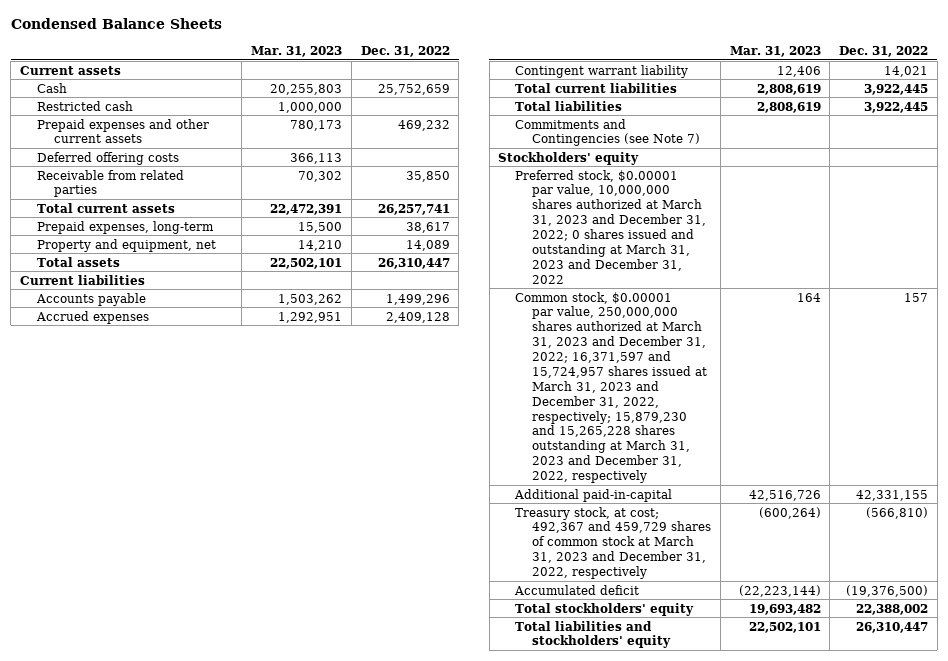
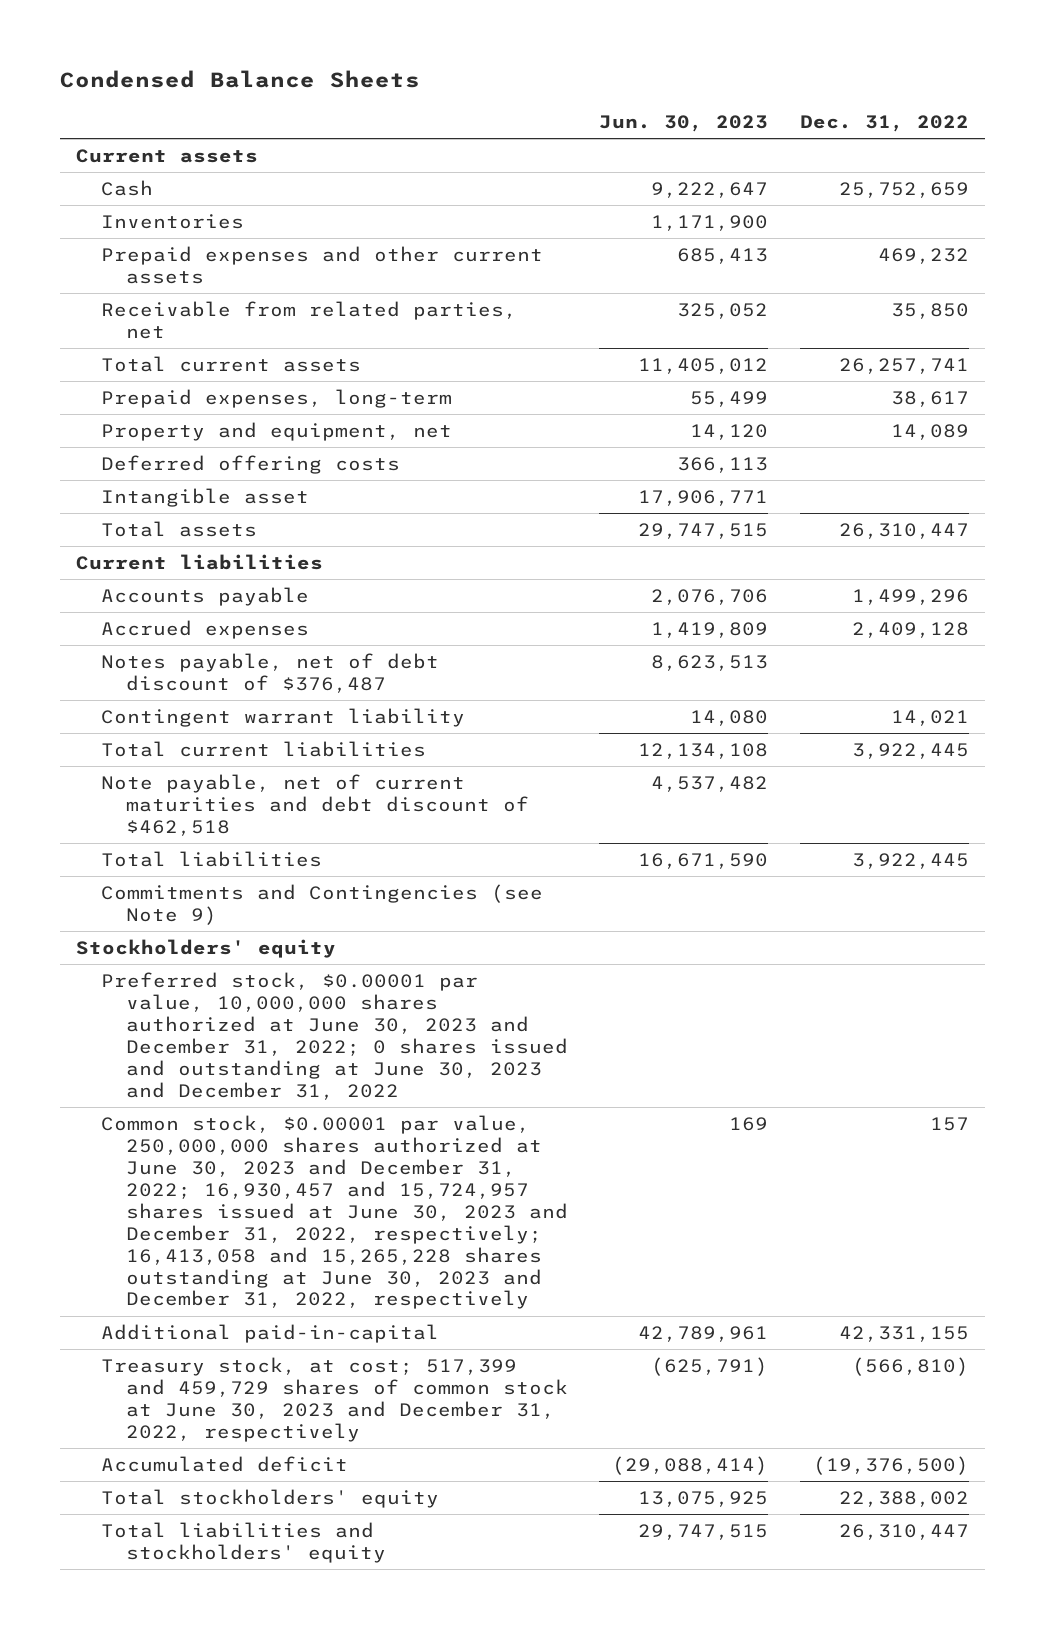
[251,45,343,57] Mar. 31, 2023 -> none
none -> [599,115,769,133] Jun. 30, 2023
[36,100,133,111] Restricted cash -> none
none -> [100,213,244,229] Inventories
[36,169,184,198] Receivable from related parties -> [100,300,517,339] Receivable from related parties, net
[36,151,179,165] Deferred offering costs -> [100,454,400,474] Deferred offering costs
none -> [100,487,309,507] Intangible asset
none -> [100,652,439,693] Notes payable, net of debt discount of $376,487
none -> [100,773,529,836] Note payable, net of current maturities and debt discount of $462,518
[515,118,701,147] Commitments and Contingencies (see Note 7) -> [100,883,543,925] Commitments and Contingencies (see Note 9)
[515,169,707,284] Preferred stock, $0.00001 par value, 10,000,000 shares authorized at March 31, 2023 and December 31, 2022; 0 shares issued and outstanding at March 31, 2023 and December 31, 2022 -> [100,971,568,1100] Preferred stock, $0.00001 par value, 10,000,000 shares authorized at June 30, 2023 and December 31, 2022; 0 shares issued and outstanding at June 30, 2023 and December 31, 2022
[515,291,708,484] Common stock, $0.00001 par value, 250,000,000 shares authorized at March 31, 2023 and December 31, 2022; 16,371,597 and 15,724,957 shares issued at March 31, 2023 and December 31, 2022, respectively; 15,879,230 and 15,265,228 shares outstanding at March 31, 2023 and December 31, 2022, respectively -> [100,1114,568,1310] Common stock, $0.00001 par value, 250,000,000 shares authorized at June 30, 2023 and December 31, 2022; 16,930,457 and 15,724,957 shares issued at June 30, 2023 and December 31, 2022, respectively; 16,413,058 and 15,265,228 shares outstanding at June 30, 2023 and December 31, 2022, respectively
[515,506,712,580] Treasury stock, at cost; 492,367 and 459,729 shares of common stock at March 31, 2023 and December 31, 2022, respectively -> [100,1356,568,1442] Treasury stock, at cost; 517,399 and 459,729 shares of common stock at June 30, 2023 and December 31, 2022, respectively

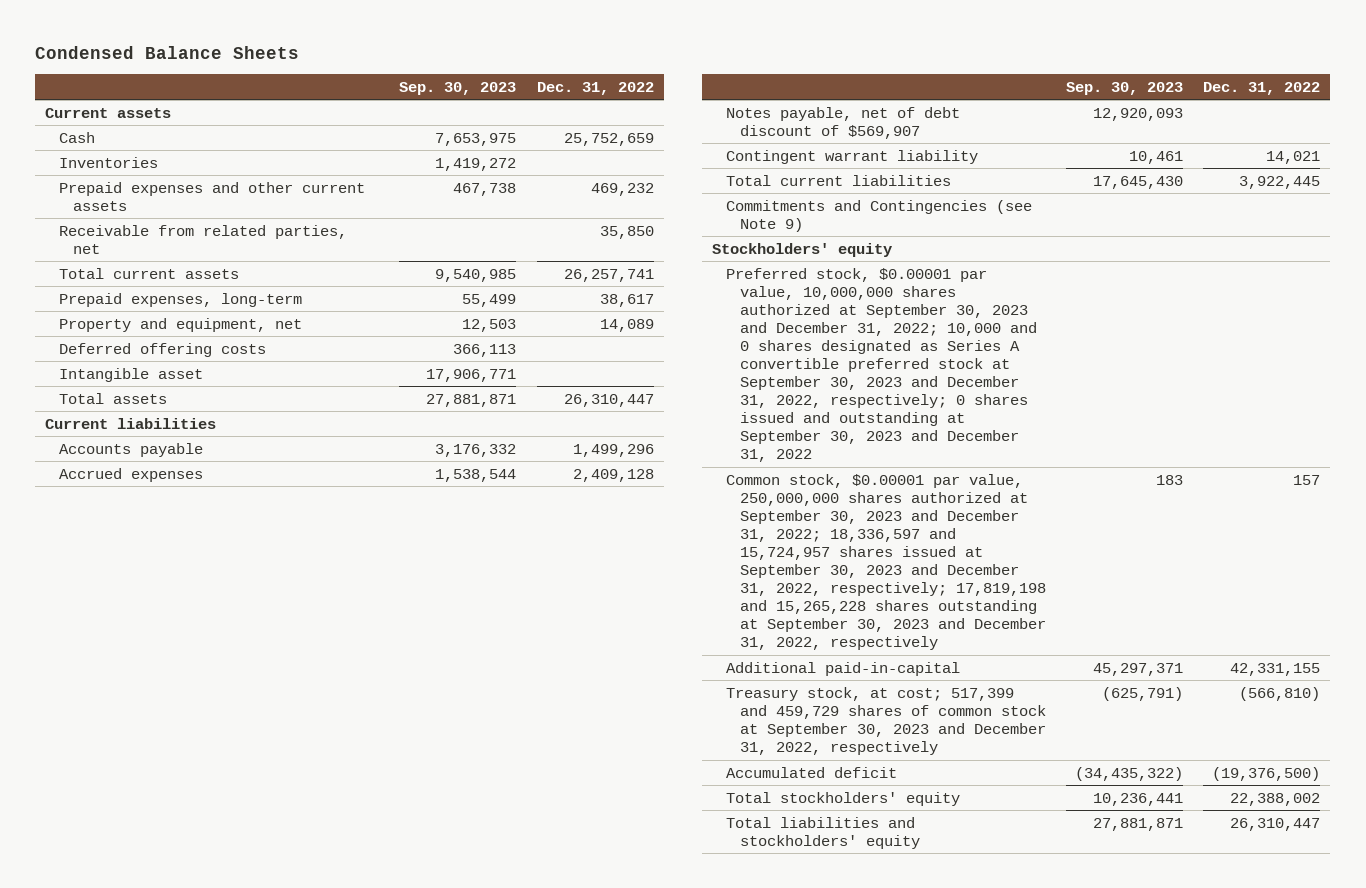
[599,115,769,133] Jun. 30, 2023 -> none
none -> [399,81,517,95] Sep. 30, 2023
[100,652,439,693] Notes payable, net of debt discount of $376,487 -> [725,106,960,139] Notes payable, net of debt discount of $569,907
[100,773,529,836] Note payable, net of current maturities and debt discount of $462,518 -> none
[100,850,322,867] Total liabilities -> none
[100,971,568,1100] Preferred stock, $0.00001 par value, 10,000,000 shares authorized at June 30, 2023 and December 31, 2022; 0 shares issued and outstanding at June 30, 2023 and December 31, 2022 -> [725,267,1037,463] Preferred stock, $0.00001 par value, 10,000,000 shares authorized at September 30, 2023 and December 31, 2022; 10,000 and 0 shares designated as Series A convertible preferred stock at September 30, 2023 and December 31, 2022, respectively; 0 shares issued and outstanding at September 30, 2023 and December 31, 2022
[100,1114,568,1310] Common stock, $0.00001 par value, 250,000,000 shares authorized at June 30, 2023 and December 31, 2022; 16,930,457 and 15,724,957 shares issued at June 30, 2023 and December 31, 2022, respectively; 16,413,058 and 15,265,228 shares outstanding at June 30, 2023 and December 31, 2022, respectively -> [725,473,1046,651] Common stock, $0.00001 par value, 250,000,000 shares authorized at September 30, 2023 and December 31, 2022; 18,336,597 and 15,724,957 shares issued at September 30, 2023 and December 31, 2022, respectively; 17,819,198 and 15,265,228 shares outstanding at September 30, 2023 and December 31, 2022, respectively
[100,1356,568,1442] Treasury stock, at cost; 517,399 and 459,729 shares of common stock at June 30, 2023 and December 31, 2022, respectively -> [725,686,1046,755] Treasury stock, at cost; 517,399 and 459,729 shares of common stock at September 30, 2023 and December 31, 2022, respectively

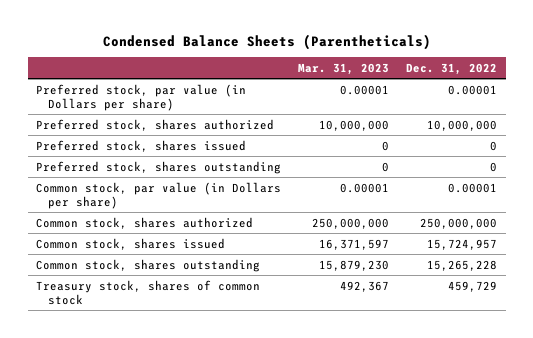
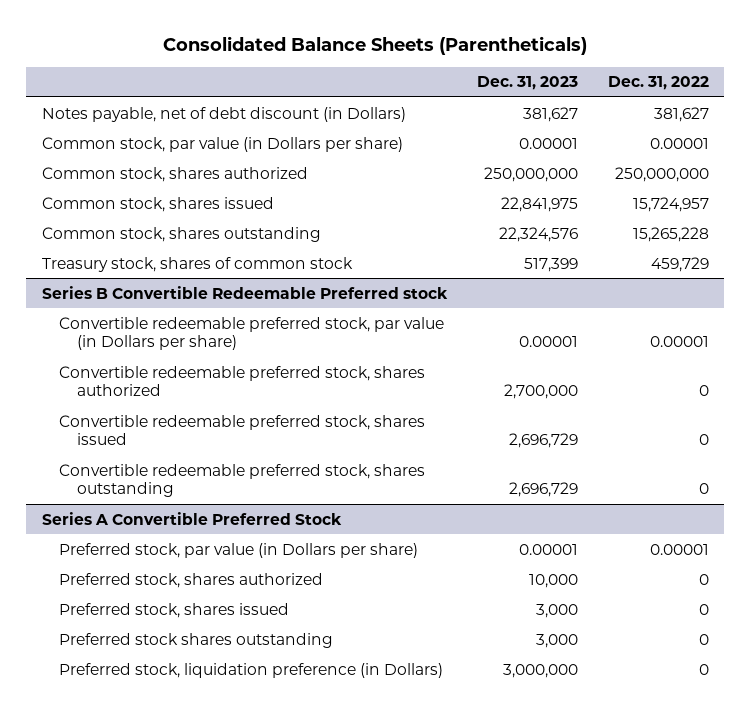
[102,33,431,50] Condensed Balance Sheets (Parentheticals) -> [163,35,588,55] Consolidated Balance Sheets (Parentheticals)
[298,62,390,75] Mar. 31, 2023 -> none
none -> [476,76,578,91] Dec. 31, 2023
[36,83,247,112] Preferred stock, par value (in Dollars per share) -> none
[36,118,275,131] Preferred stock, shares authorized -> none
[36,139,247,152] Preferred stock, shares issued -> none
[36,160,282,174] Preferred stock, shares outstanding -> none
none -> [41,106,406,122] Notes payable, net of debt discount (in Dollars)
none -> [41,285,448,299] Series B Convertible Redeemable Preferred stock
none -> [59,316,445,351] Convertible redeemable preferred stock, par value (in Dollars per share)
none -> [59,365,426,397] Convertible redeemable preferred stock, shares authorized
none -> [59,414,426,446] Convertible redeemable preferred stock, shares issued
none -> [59,463,426,498] Convertible redeemable preferred stock, shares outstanding
none -> [41,511,342,525] Series A Convertible Preferred Stock
none -> [59,542,419,558] Preferred stock, par value (in Dollars per share)
none -> [59,572,324,588] Preferred stock, shares authorized
none -> [59,602,290,618] Preferred stock, shares issued
none -> [59,632,334,648] Preferred stock shares outstanding
none -> [59,662,444,678] Preferred stock, liquidation preference (in Dollars)

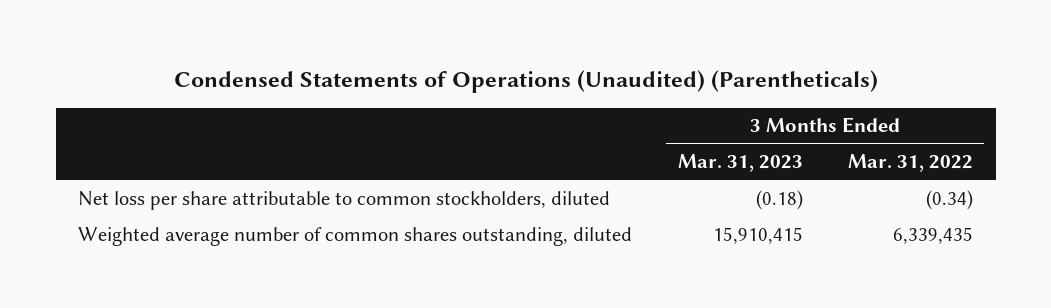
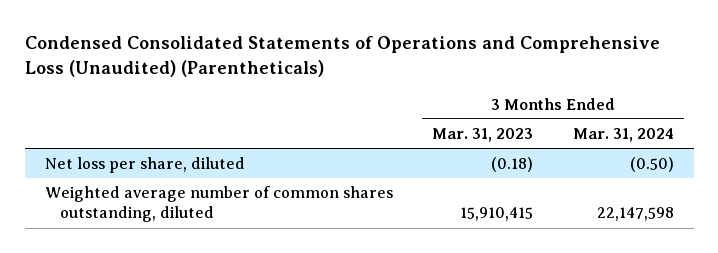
[173,70,878,94] Condensed Statements of Operations (Unaudited) (Parentheticals) -> [24,36,660,77] Condensed Consolidated Statements of Operations and Comprehensive Loss (Unaudited) (Parentheticals)
[848,154,974,173] Mar. 31, 2022 -> none
none -> [572,127,674,142] Mar. 31, 2024
[78,190,611,210] Net loss per share attributable to common stockholders, diluted -> [44,157,245,174] Net loss per share, diluted

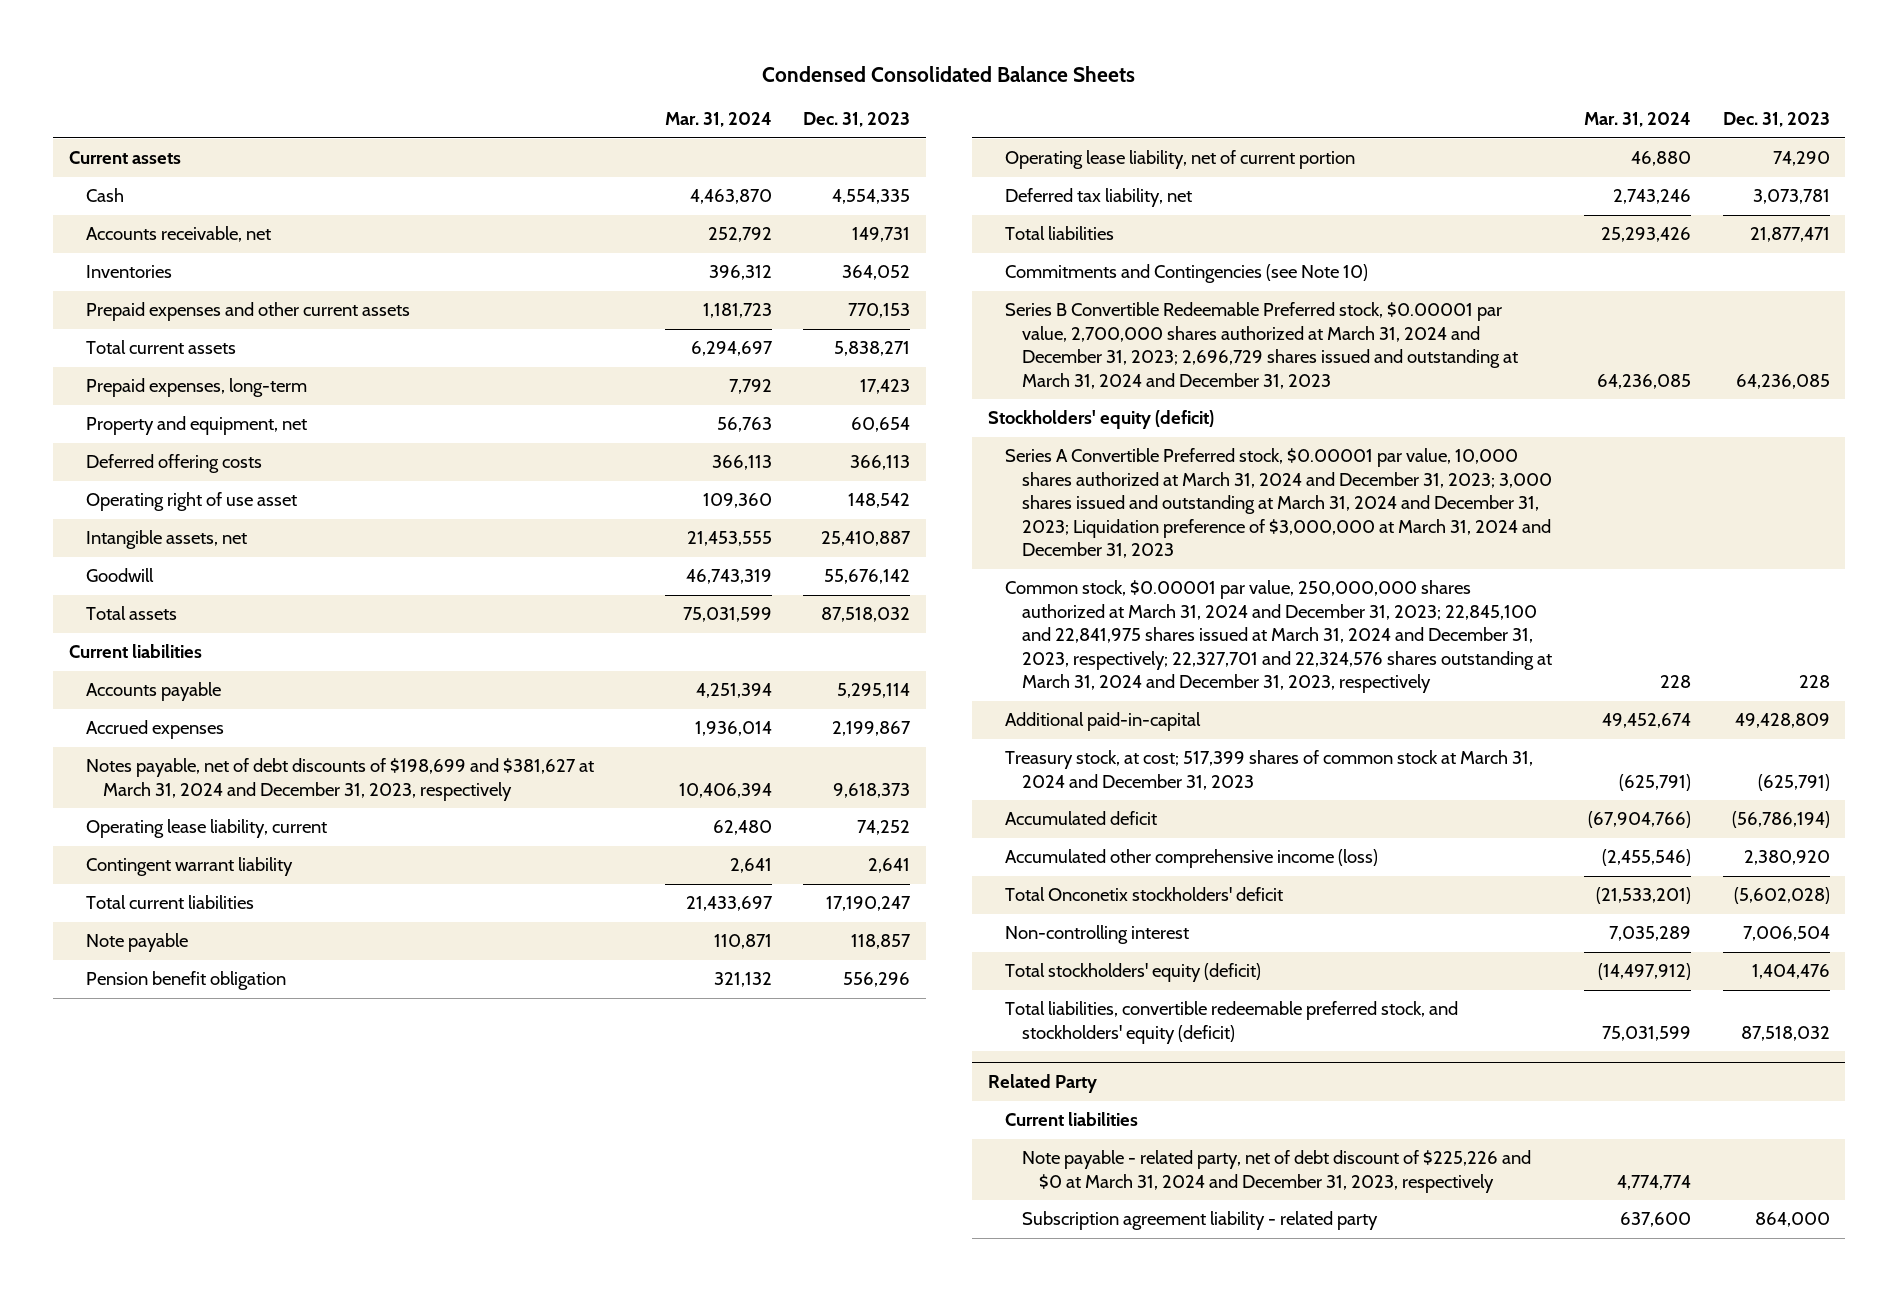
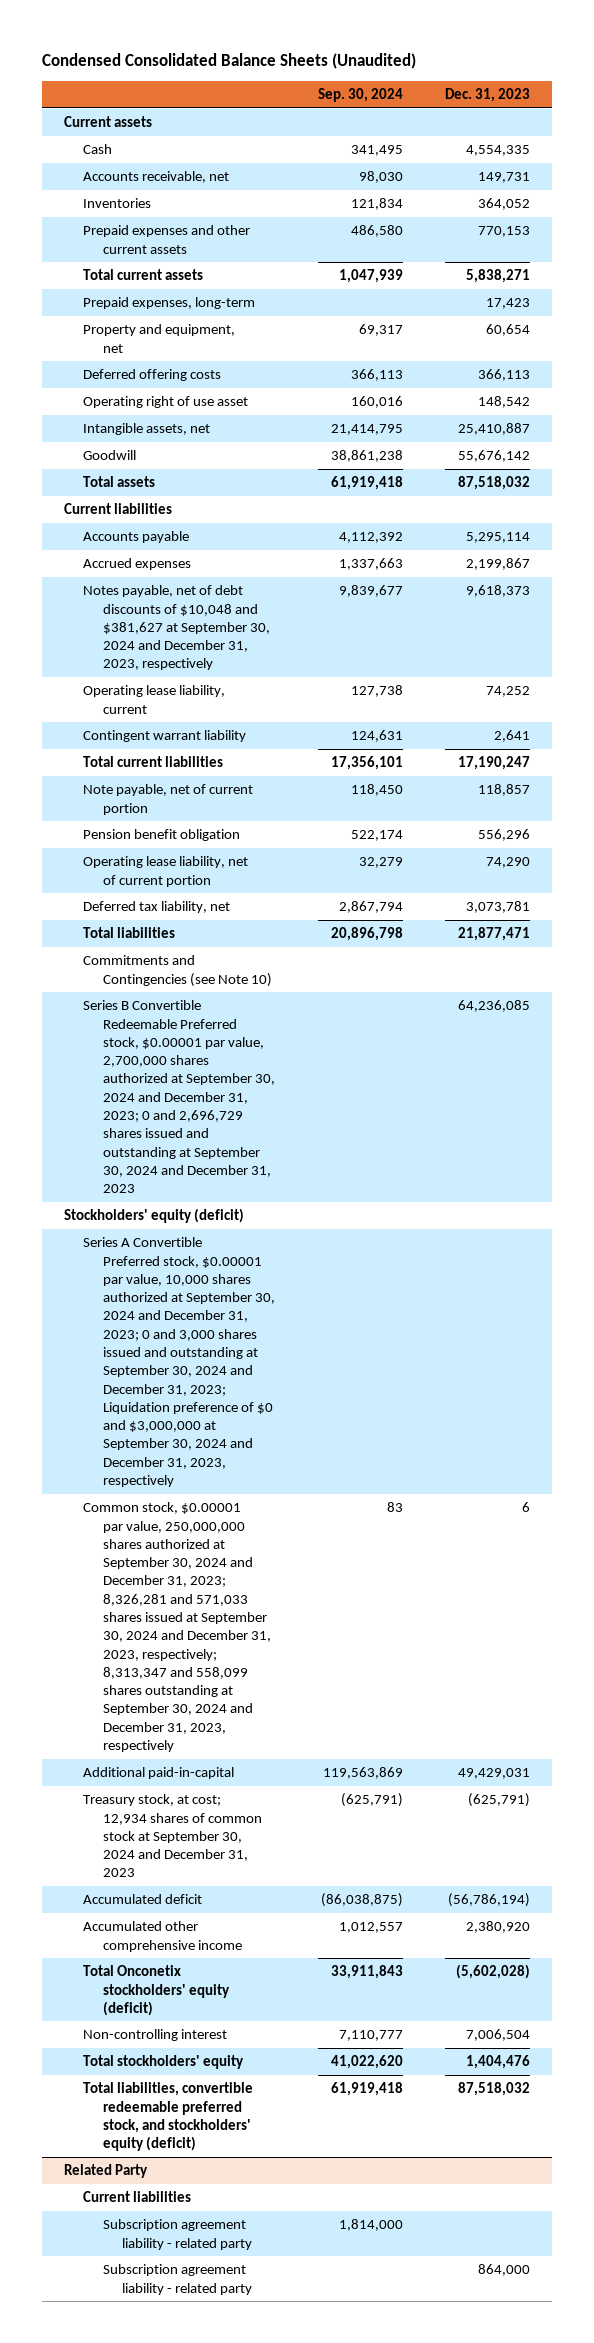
[762,65,1136,82] Condensed Consolidated Balance Sheets -> [42,52,417,69] Condensed Consolidated Balance Sheets (Unaudited)
[664,112,772,128] Mar. 31, 2024 -> none
none -> [317,87,403,102] Sep. 30, 2024
[85,758,594,801] Notes payable, net of debt discounts of $198,699 and $381,627 at March 31, 2024 and December 31, 2023, respectively -> [83,585,270,671] Notes payable, net of debt discounts of $10,048 and $381,627 at September 30, 2024 and December 31, 2023, respectively
[85,933,188,953] Note payable -> [83,784,254,815] Note payable, net of current portion
[1005,302,1519,389] Series B Convertible Redeemable Preferred stock, $0.00001 par value, 2,700,000 shares authorized at March 31, 2024 and December 31, 2023; 2,696,729 shares issued and outstanding at March 31, 2024 and December 31, 2023 -> [83,1000,275,1194] Series B Convertible Redeemable Preferred stock, $0.00001 par value, 2,700,000 shares authorized at September 30, 2024 and December 31, 2023; 0 and 2,696,729 shares issued and outstanding at September 30, 2024 and December 31, 2023
[1005,448,1553,559] Series A Convertible Preferred stock, $0.00001 par value, 10,000 shares authorized at March 31, 2024 and December 31, 2023; 3,000 shares issued and outstanding at March 31, 2024 and December 31, 2023; Liquidation preference of $3,000,000 at March 31, 2024 and December 31, 2023 -> [83,1237,275,1487] Series A Convertible Preferred stock, $0.00001 par value, 10,000 shares authorized at September 30, 2024 and December 31, 2023; 0 and 3,000 shares issued and outstanding at September 30, 2024 and December 31, 2023; Liquidation preference of $0 and $3,000,000 at September 30, 2024 and December 31, 2023, respectively
[1005,580,1553,694] Common stock, $0.00001 par value, 250,000,000 shares authorized at March 31, 2024 and December 31, 2023; 22,845,100 and 22,841,975 shares issued at March 31, 2024 and December 31, 2023, respectively; 22,327,701 and 22,324,576 shares outstanding at March 31, 2024 and December 31, 2023, respectively -> [83,1502,271,1752] Common stock, $0.00001 par value, 250,000,000 shares authorized at September 30, 2024 and December 31, 2023; 8,326,281 and 571,033 shares issued at September 30, 2024 and December 31, 2023, respectively; 8,313,347 and 558,099 shares outstanding at September 30, 2024 and December 31, 2023, respectively
[1798,675,1830,689] 228 -> [522,1502,531,1513] 6
[1734,713,1830,729] 49,428,809 -> [458,1768,531,1780] 49,429,031
[1005,750,1534,790] Treasury stock, at cost; 517,399 shares of common stock at March 31, 2024 and December 31, 2023 -> [83,1794,262,1878] Treasury stock, at cost; 12,934 shares of common stock at September 30, 2024 and December 31, 2023
[1005,849,1379,869] Accumulated other comprehensive income (loss) -> [83,1921,242,1952] Accumulated other comprehensive income
[1005,887,1284,902] Total Onconetix stockholders' deficit -> [83,1965,230,2016] Total Onconetix stockholders' equity (deficit)
[1005,963,1262,983] Total stockholders' equity (deficit) -> [83,2055,245,2070] Total stockholders' equity
[1022,1150,1532,1193] Note payable - related party, net of debt discount of $225,226 and $0 at March 31, 2024 and December 31, 2023, respectively -> none
none -> [102,2219,253,2250] Subscription agreement liability - related party

